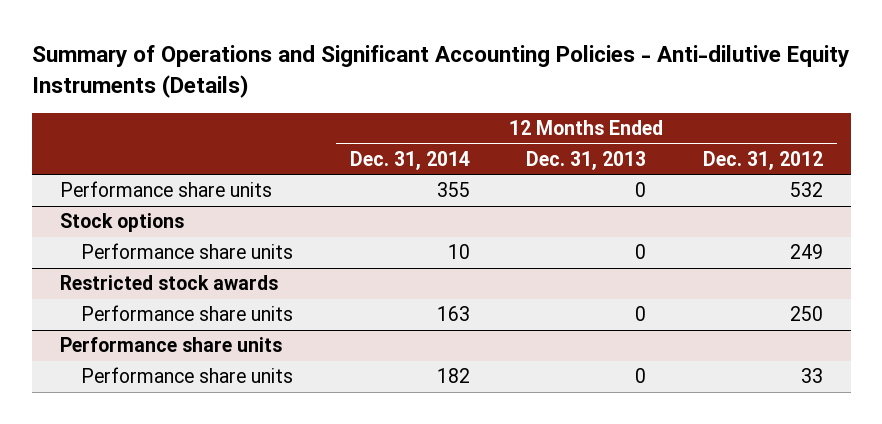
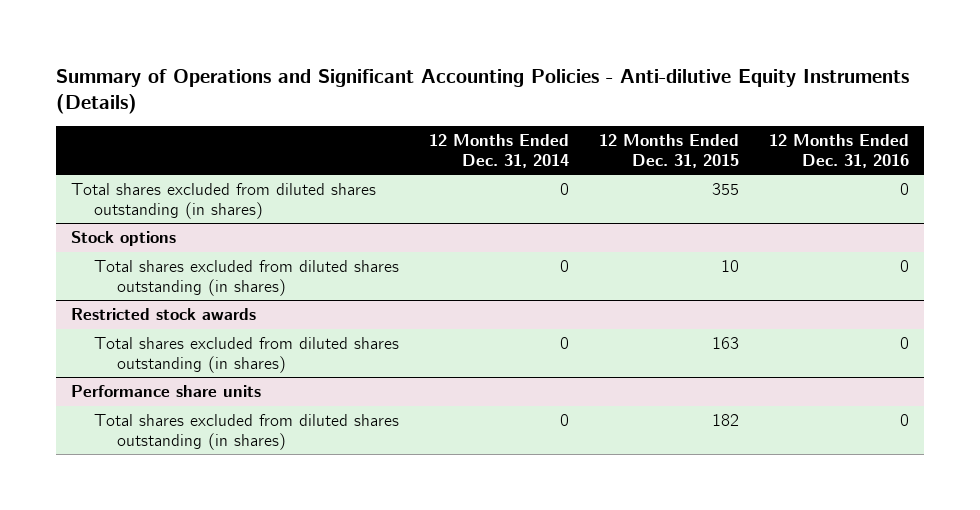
[526,150,647,170] Dec. 31, 2013 -> none
[702,150,823,170] Dec. 31, 2012 -> none
none -> [598,134,739,168] 12 Months Ended Dec. 31, 2015
none -> [768,134,909,168] 12 Months Ended Dec. 31, 2016
[59,181,272,198] Performance share units -> none
none -> [71,183,377,219] Total shares excluded from diluted shares outstanding (in shares)
[81,243,294,260] Performance share units -> none
none -> [93,260,399,296] Total shares excluded from diluted shares outstanding (in shares)
[81,305,294,322] Performance share units -> none
none -> [93,337,399,373] Total shares excluded from diluted shares outstanding (in shares)
[81,367,294,384] Performance share units -> none
none -> [93,414,399,450] Total shares excluded from diluted shares outstanding (in shares)

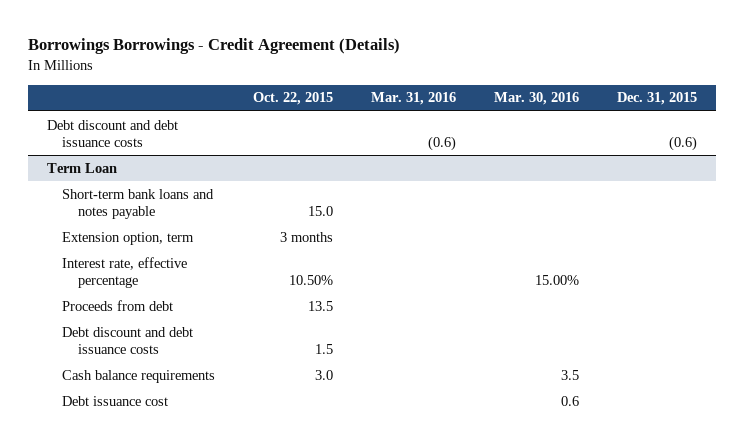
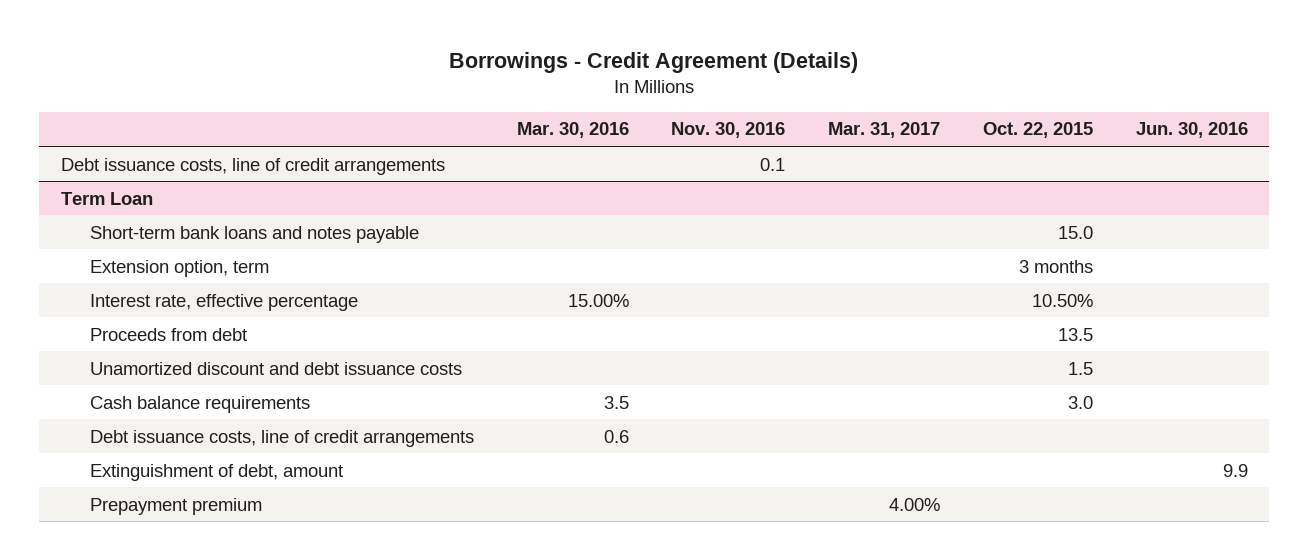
[27,38,400,55] Borrowings Borrowings - Credit Agreement (Details) -> [449,52,859,74] Borrowings - Credit Agreement (Details)
[371,92,457,106] Mar. 31, 2016 -> none
[617,92,698,106] Dec. 31, 2015 -> none
none -> [671,122,786,139] Nov. 30, 2016
none -> [828,122,941,139] Mar. 31, 2017
none -> [1135,122,1248,139] Jun. 30, 2016
[46,119,178,148] Debt discount and debt issuance costs -> none
none -> [60,157,445,175] Debt issuance costs, line of credit arrangements
[62,326,194,355] Debt discount and debt issuance costs -> [89,361,462,375] Unamortized discount and debt issuance costs
[62,395,169,406] Debt issuance cost -> [89,429,474,447] Debt issuance costs, line of credit arrangements
none -> [89,463,343,481] Extinguishment of debt, amount
none -> [89,497,262,515] Prepayment premium

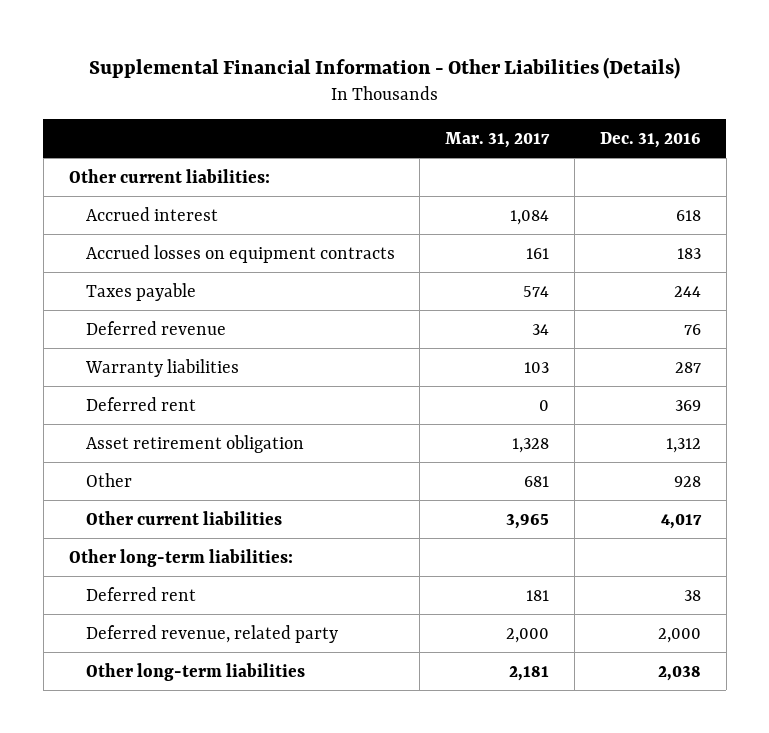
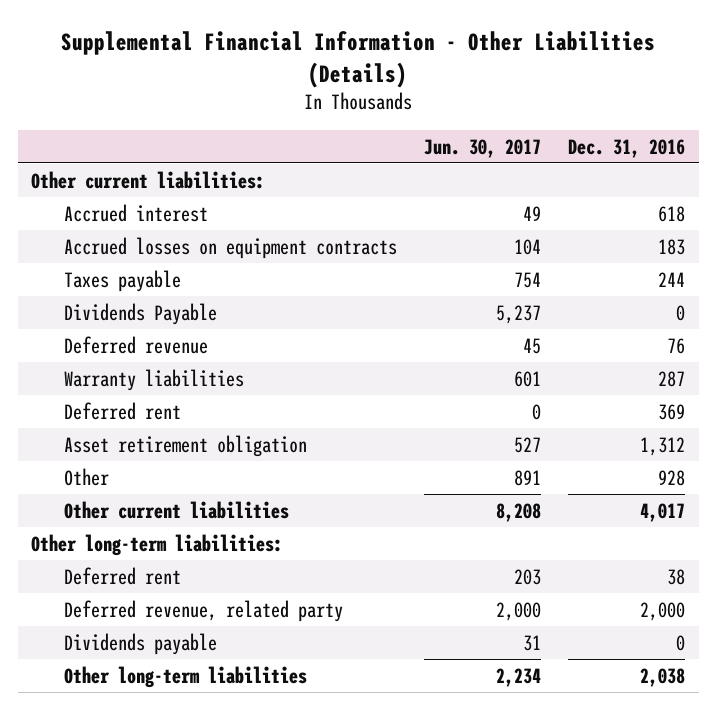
[445,131,551,148] Mar. 31, 2017 -> none
none -> [424,138,542,158] Jun. 30, 2017
none -> [63,302,217,325] Dividends Payable
none -> [63,632,217,655] Dividends payable

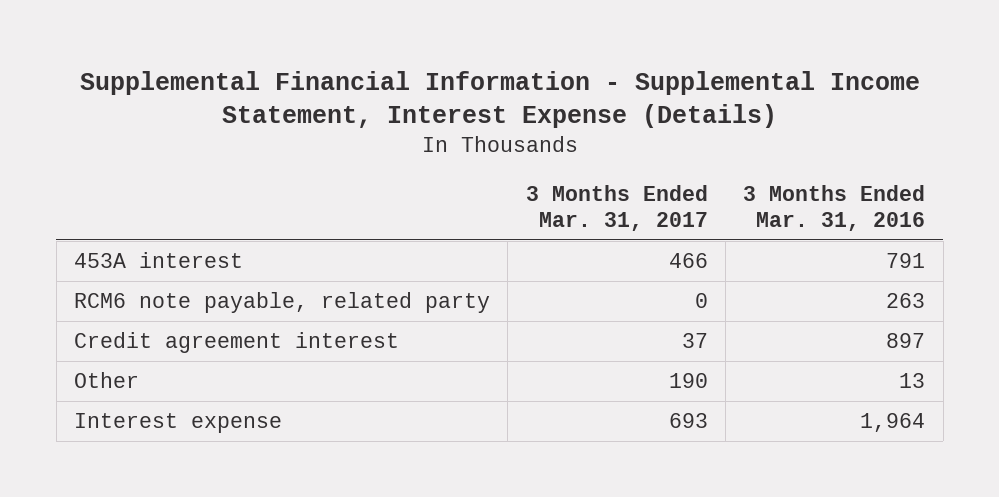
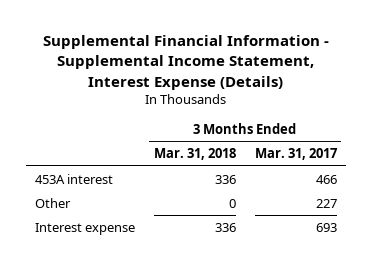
[743,184,926,231] 3 Months Ended Mar. 31, 2016 -> none
none -> [153,148,236,161] Mar. 31, 2018
[73,291,490,313] RCM6 note payable, related party -> none
[73,331,399,353] Credit agreement interest -> none
[668,372,708,388] 190 -> [315,198,337,208] 227

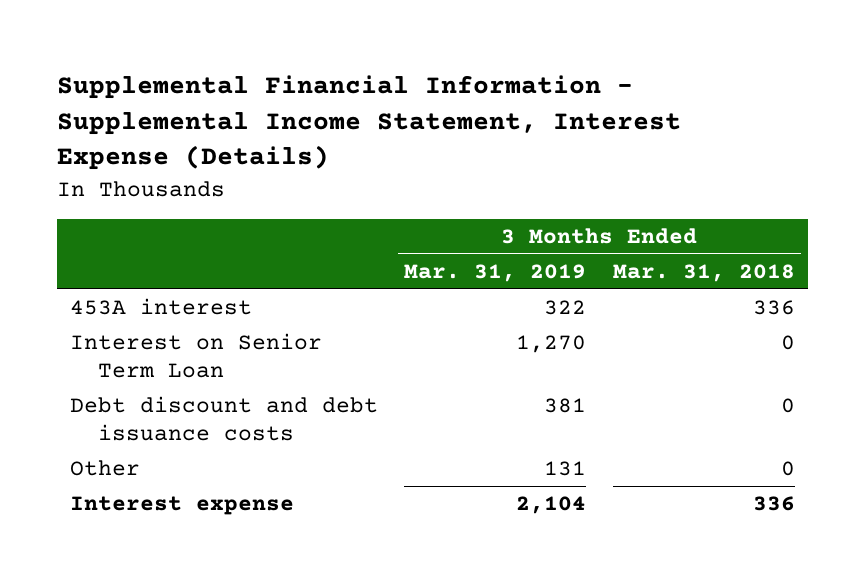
[254,148,337,161] Mar. 31, 2017 -> none
none -> [404,264,587,283] Mar. 31, 2019
none -> [70,333,323,379] Interest on Senior Term Loan
none -> [70,396,379,442] Debt discount and debt issuance costs

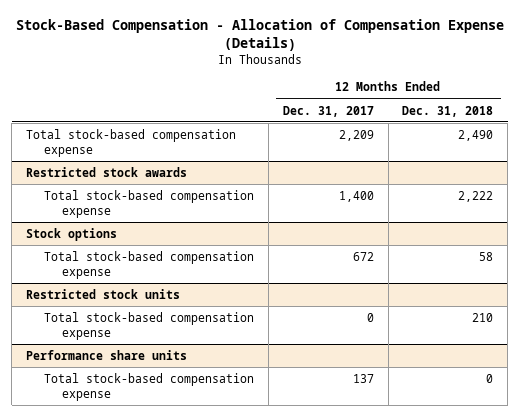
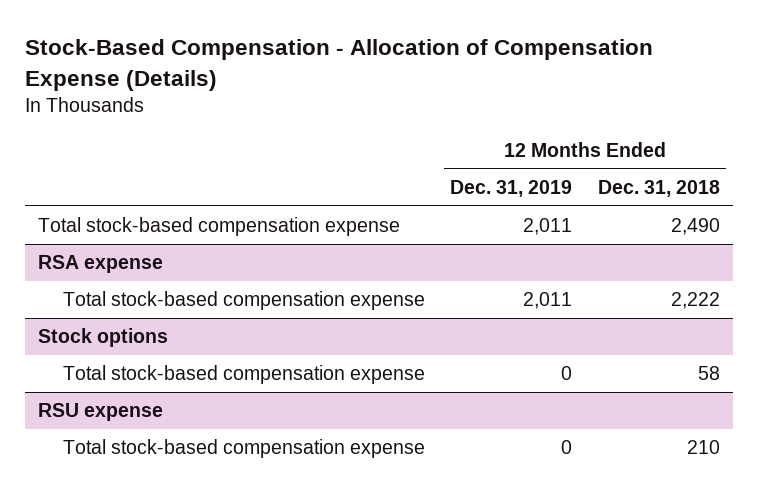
[282,105,374,117] Dec. 31, 2017 -> none
none -> [450,180,573,198] Dec. 31, 2019
[25,166,187,177] Restricted stock awards -> [37,255,163,274] RSA expense
[25,288,180,299] Restricted stock units -> [37,403,163,422] RSU expense
[25,349,187,360] Performance share units -> none
[44,372,255,401] Total stock-based compensation expense -> none

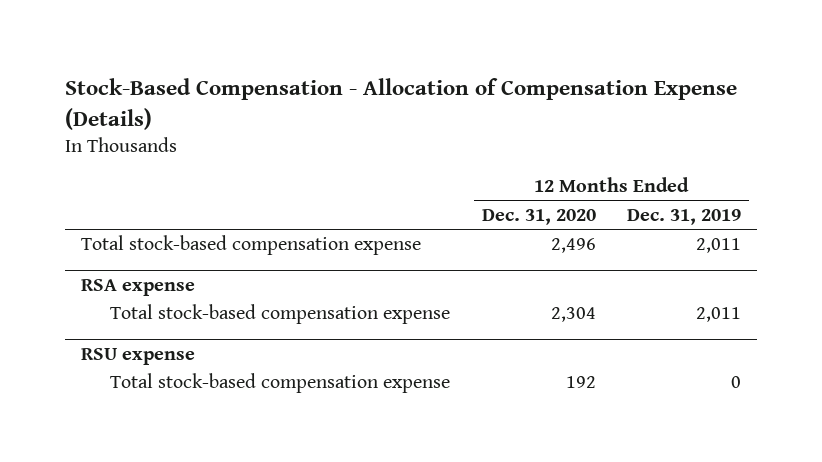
[597,180,720,198] Dec. 31, 2018 -> none
none -> [481,209,596,226] Dec. 31, 2020
[37,328,168,348] Stock options -> none
[63,365,426,385] Total stock-based compensation expense -> none

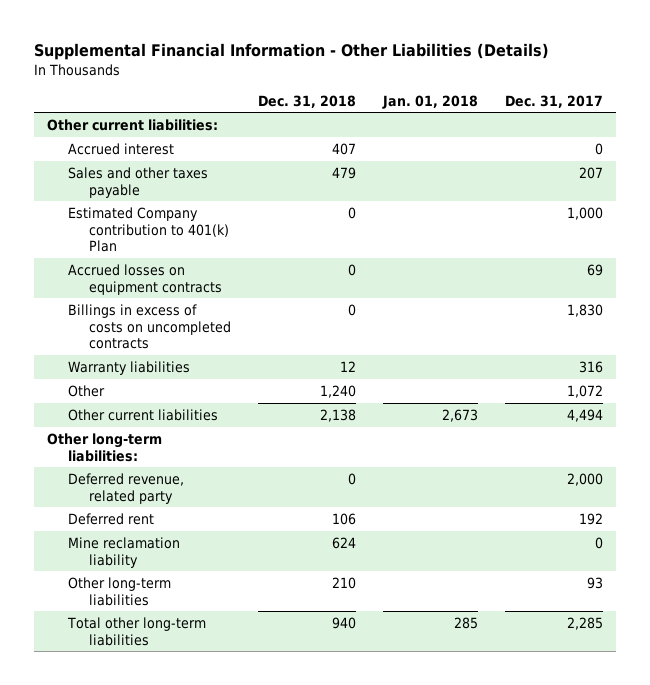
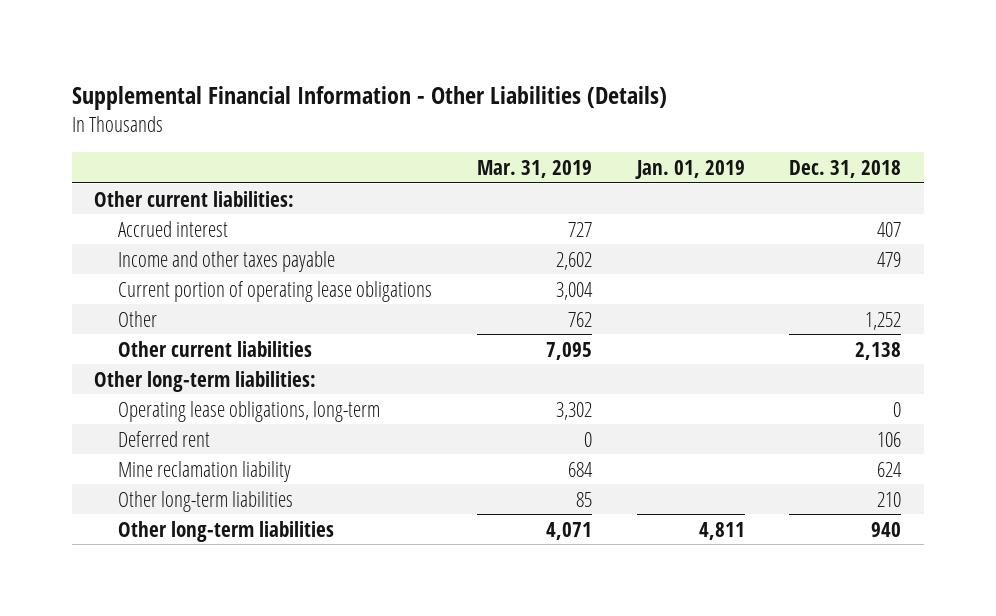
[381,94,478,109] Jan. 01, 2018 -> none
[504,94,603,108] Dec. 31, 2017 -> none
none -> [476,159,592,178] Mar. 31, 2019
none -> [634,159,745,179] Jan. 01, 2019
[68,207,230,253] Estimated Company contribution to 401(k) Plan -> none
[68,264,223,295] Accrued losses on equipment contracts -> none
[68,304,232,350] Billings in excess of costs on uncompleted contracts -> none
[68,361,191,376] Warranty liabilities -> none
[68,167,209,198] Sales and other taxes payable -> [117,250,335,272] Income and other taxes payable
none -> [117,280,432,302] Current portion of operating lease obligations
[320,385,357,399] 1,240 -> [865,311,902,330] 1,252
[68,473,185,504] Deferred revenue, related party -> none
none -> [117,400,380,422] Operating lease obligations, long-term
[67,617,207,646] Total other long-term liabilities -> [117,520,334,542] Other long-term liabilities

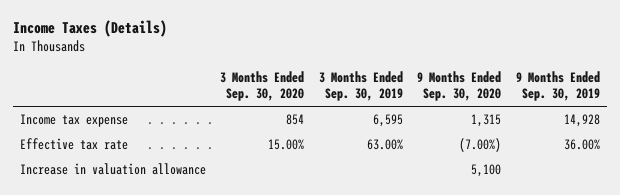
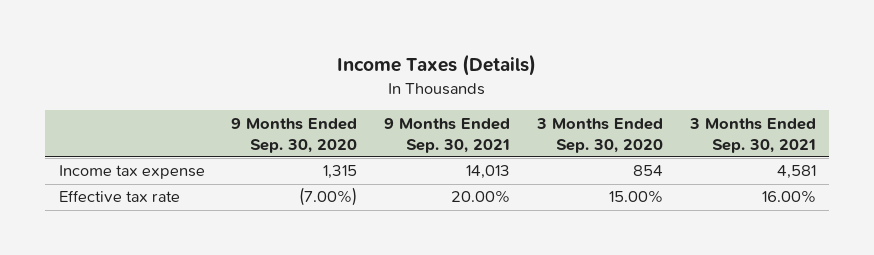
[318,70,403,102] 3 Months Ended Sep. 30, 2019 -> none
[515,70,600,102] 9 Months Ended Sep. 30, 2019 -> none
none -> [384,117,511,153] 9 Months Ended Sep. 30, 2021
none -> [688,117,816,153] 3 Months Ended Sep. 30, 2021
[19,163,206,176] Increase in valuation allowance -> none

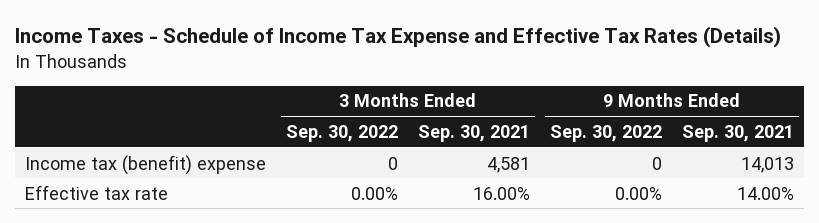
[337,54,537,77] Income Taxes (Details) -> [15,26,782,49] Income Taxes - Schedule of Income Tax Expense and Effective Tax Rates (Details)
[231,117,358,153] 9 Months Ended Sep. 30, 2020 -> none
[535,117,663,153] 3 Months Ended Sep. 30, 2020 -> none
none -> [286,124,399,142] Sep. 30, 2022
none -> [550,124,663,142] Sep. 30, 2022
[58,165,205,180] Income tax expense -> [25,154,267,175] Income tax (benefit) expense
[451,190,511,204] 20.00% -> [737,186,795,200] 14.00%

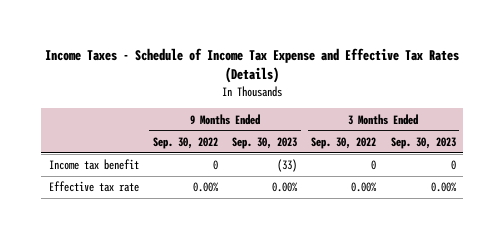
[418,124,531,142] Sep. 30, 2021 -> none
[682,124,795,142] Sep. 30, 2021 -> none
none -> [232,136,298,149] Sep. 30, 2023
none -> [390,136,456,149] Sep. 30, 2023
[25,154,267,175] Income tax (benefit) expense -> [48,159,139,171] Income tax benefit

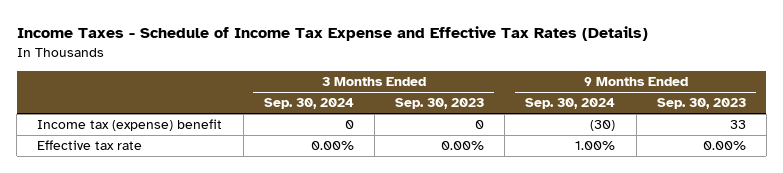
[152,136,218,149] Sep. 30, 2022 -> none
[311,136,377,149] Sep. 30, 2022 -> none
none -> [263,98,354,110] Sep. 30, 2024
none -> [525,98,616,110] Sep. 30, 2024
[48,159,139,171] Income tax benefit -> [37,119,223,132] Income tax (expense) benefit
[277,159,298,173] (33) -> [729,120,746,130] 33

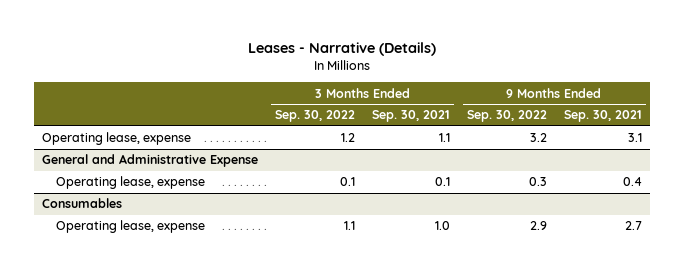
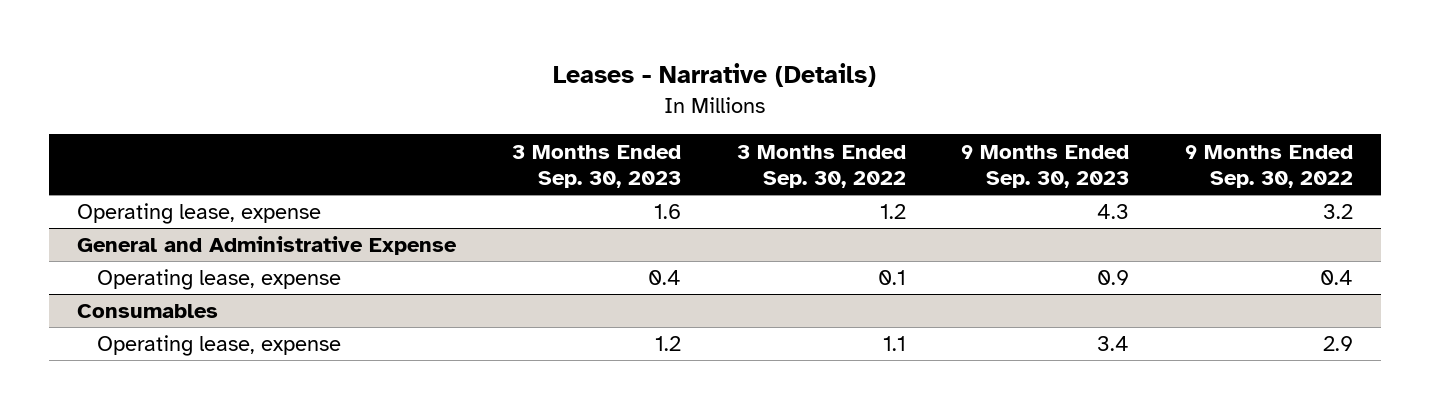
[372,110,451,123] Sep. 30, 2021 -> none
[563,110,642,123] Sep. 30, 2021 -> none
none -> [511,144,681,188] 3 Months Ended Sep. 30, 2023
none -> [961,144,1130,188] 9 Months Ended Sep. 30, 2023
[528,177,547,187] 0.3 -> [1320,270,1354,286] 0.4

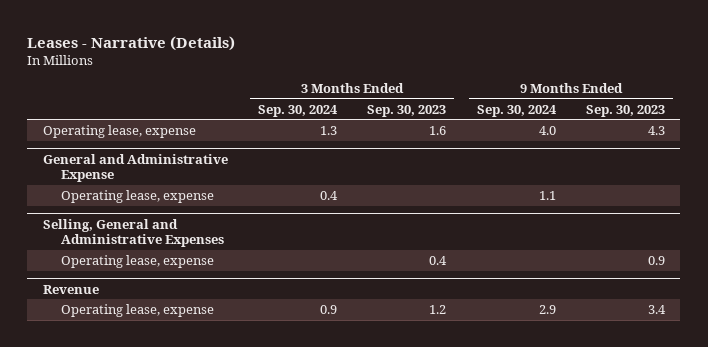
[736,144,906,188] 3 Months Ended Sep. 30, 2022 -> none
[1185,144,1354,188] 9 Months Ended Sep. 30, 2022 -> none
none -> [257,104,338,117] Sep. 30, 2024
none -> [476,104,557,117] Sep. 30, 2024
none -> [60,190,214,204] Operating lease, expense
none -> [42,218,224,247] Selling, General and Administrative Expenses
[77,304,219,319] Consumables -> [42,284,99,294] Revenue

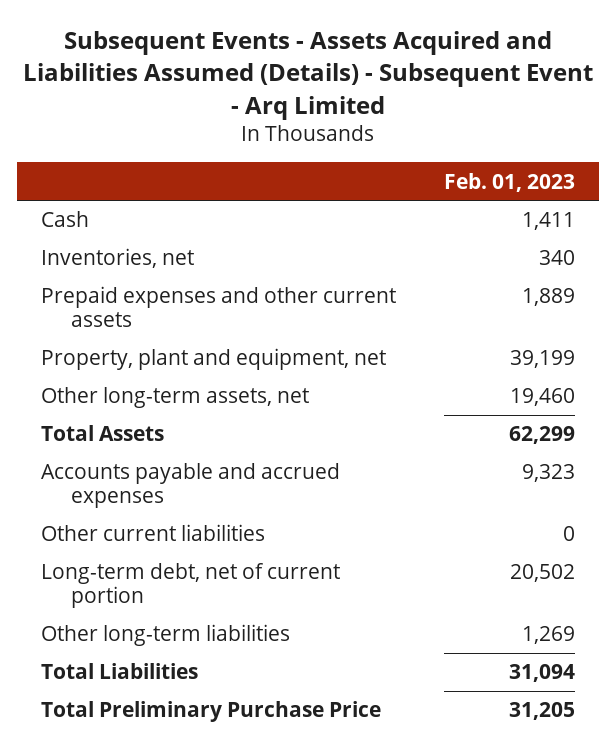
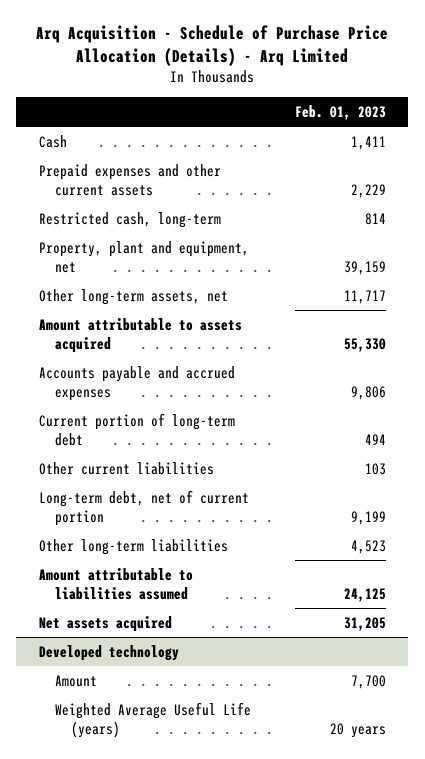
[23,31,594,120] Subsequent Events - Assets Acquired and Liabilities Assumed (Details) - Subsequent Event - Arq Limited -> [36,25,389,67] Arq Acquisition - Schedule of Purchase Price Allocation (Details) - Arq Limited
[41,248,195,269] Inventories, net -> none
[41,425,165,442] Total Assets -> none
[41,663,199,680] Total Liabilities -> none
[521,288,575,307] 1,889 -> [351,183,387,198] 2,229
none -> [38,211,221,228] Restricted cash, long-term
[509,350,575,369] 39,199 -> [344,260,387,275] 39,159
[509,388,575,407] 19,460 -> [344,289,387,304] 11,717
none -> [38,317,242,353] Amount attributable to assets acquired
[521,464,575,483] 9,323 -> [351,385,387,400] 9,806
none -> [38,412,235,446] Current portion of long-term debt
[562,526,575,542] 0 -> [365,462,387,475] 103
[509,564,575,583] 20,502 -> [351,510,387,525] 9,199
[521,626,575,645] 1,269 -> [351,539,387,554] 4,523
none -> [38,567,193,600] Amount attributable to liabilities assumed
[41,701,382,723] Total Preliminary Purchase Price -> [38,615,172,632] Net assets acquired
none -> [38,644,179,661] Developed technology
none -> [55,674,98,687] Amount
none -> [55,701,252,738] Weighted Average Useful Life (years)

